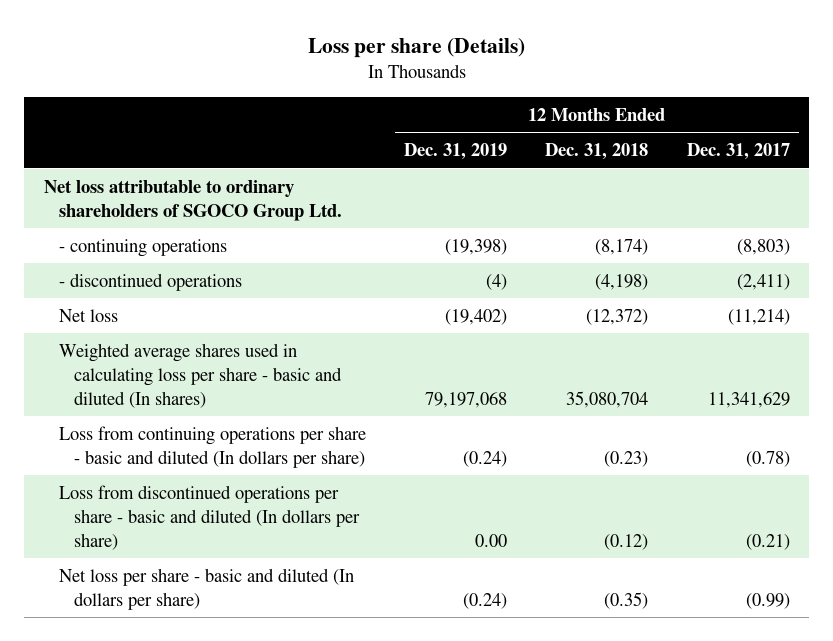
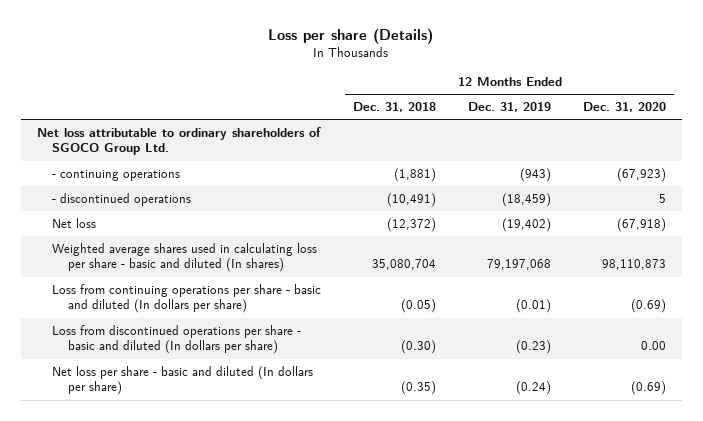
[686,143,790,161] Dec. 31, 2017 -> none
none -> [582,101,666,112] Dec. 31, 2020
[445,238,508,255] (19,398) -> [520,167,552,182] (943)
[595,238,649,255] (8,174) -> [394,167,437,182] (1,881)
[486,273,508,290] (4) -> [502,192,552,207] (18,459)
[595,273,649,290] (4,198) -> [387,192,437,207] (10,491)
[463,450,508,467] (0.24) -> [516,299,552,314] (0.01)
[604,450,649,467] (0.23) -> [401,299,437,314] (0.05)
[475,533,508,547] 0.00 -> [516,340,552,355] (0.23)
[604,533,649,550] (0.12) -> [401,340,437,355] (0.30)

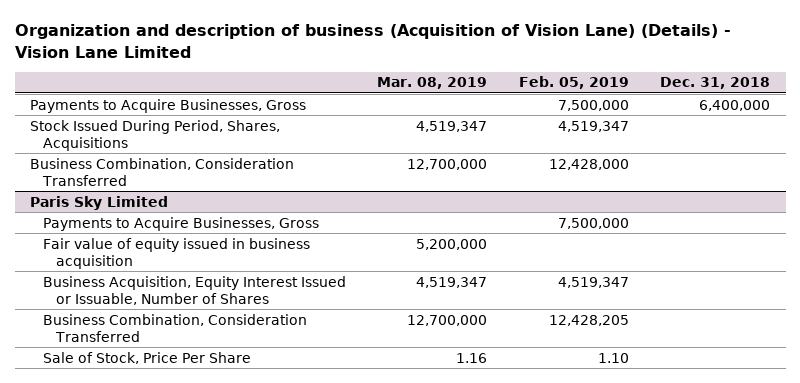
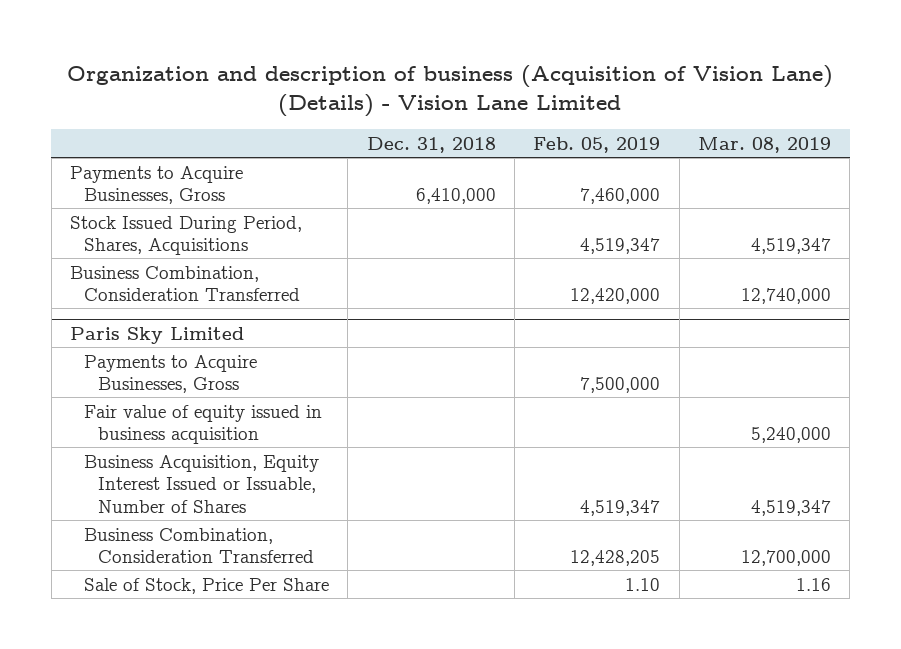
[557,99,629,111] 7,500,000 -> [580,188,661,205] 7,460,000
[699,99,771,111] 6,400,000 -> [415,188,496,205] 6,410,000
[407,158,488,170] 12,700,000 -> [740,288,831,305] 12,740,000
[548,158,629,170] 12,428,000 -> [570,288,661,305] 12,420,000
[416,238,488,250] 5,200,000 -> [750,427,831,444] 5,240,000

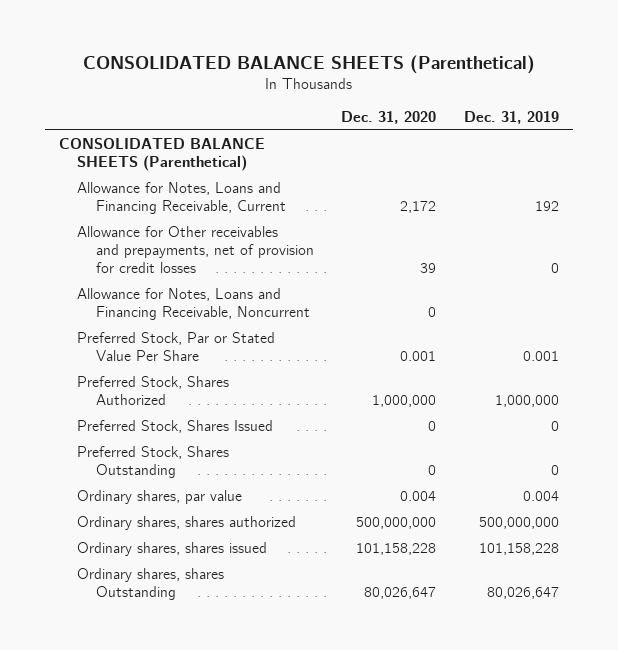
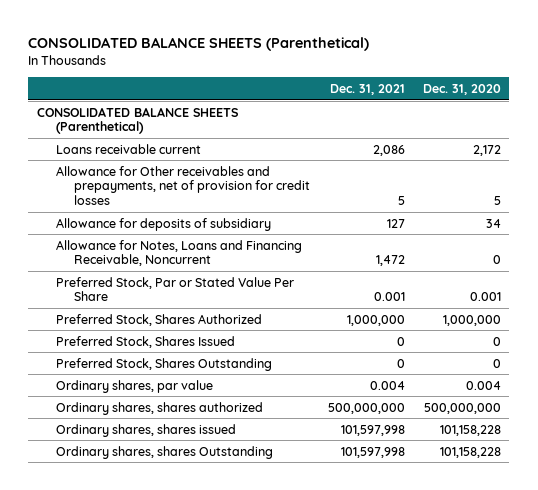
[463,111,559,125] Dec. 31, 2019 -> none
none -> [330,83,406,95] Dec. 31, 2021
[77,181,286,215] Allowance for Notes, Loans and Financing Receivable, Current -> [55,143,201,154] Loans receivable current
[420,263,437,274] 39 -> [493,196,501,206] 5
none -> [55,217,271,231] Allowance for deposits of subsidiary
[364,587,437,600] 80,026,647 -> [439,446,501,458] 101,158,228

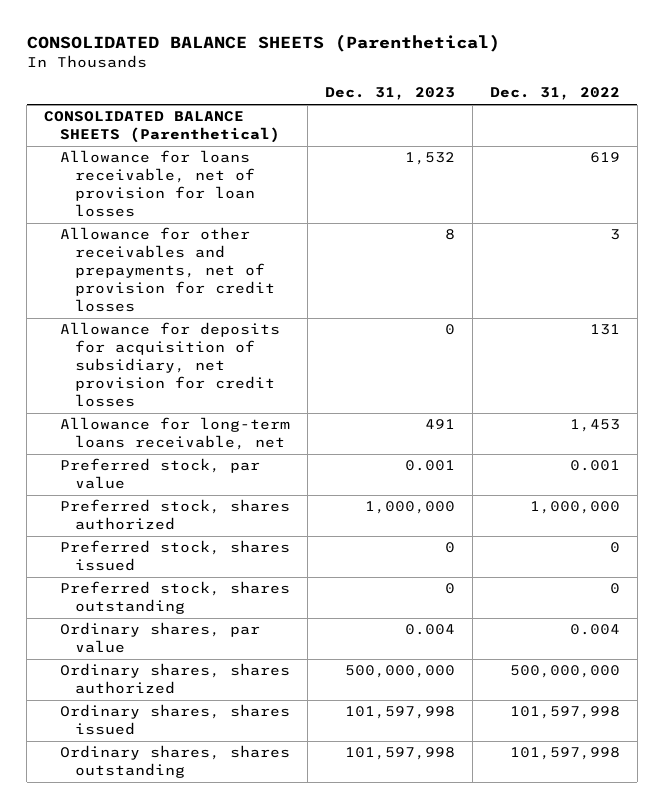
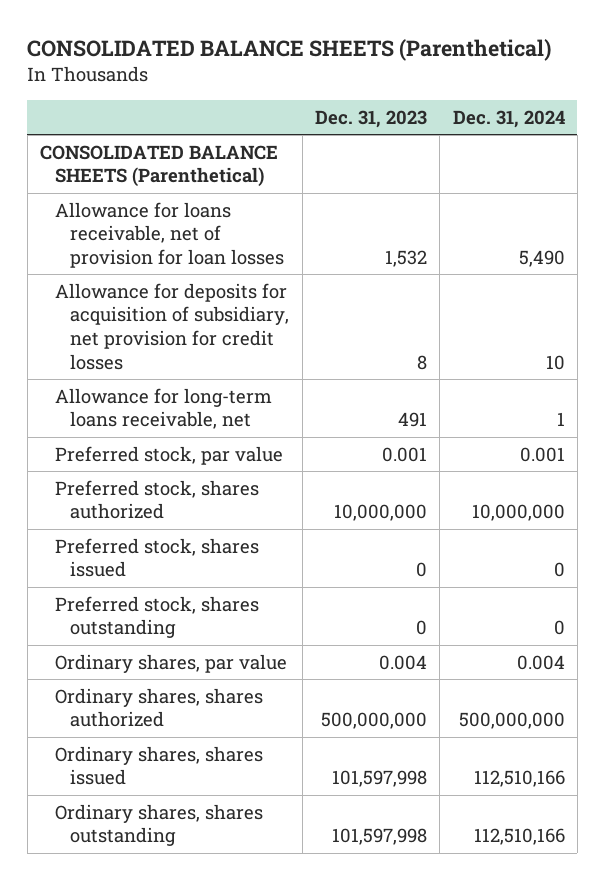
[489,87,620,101] Dec. 31, 2022 -> none
none -> [452,109,565,128] Dec. 31, 2024
[59,227,276,312] Allowance for other receivables and prepayments, net of provision for credit losses -> none
[444,324,455,336] 0 -> [416,354,427,370] 8
[364,501,455,515] 1,000,000 -> [333,504,427,522] 10,000,000

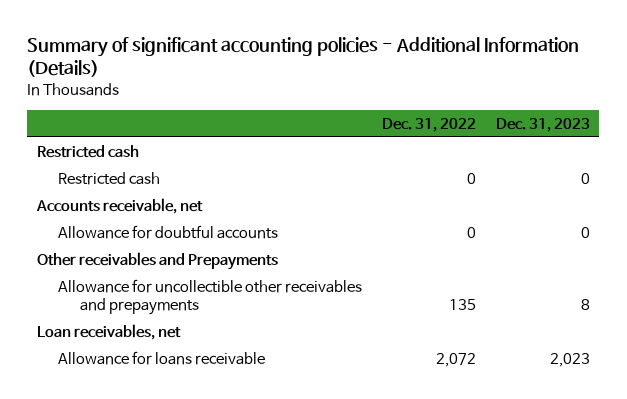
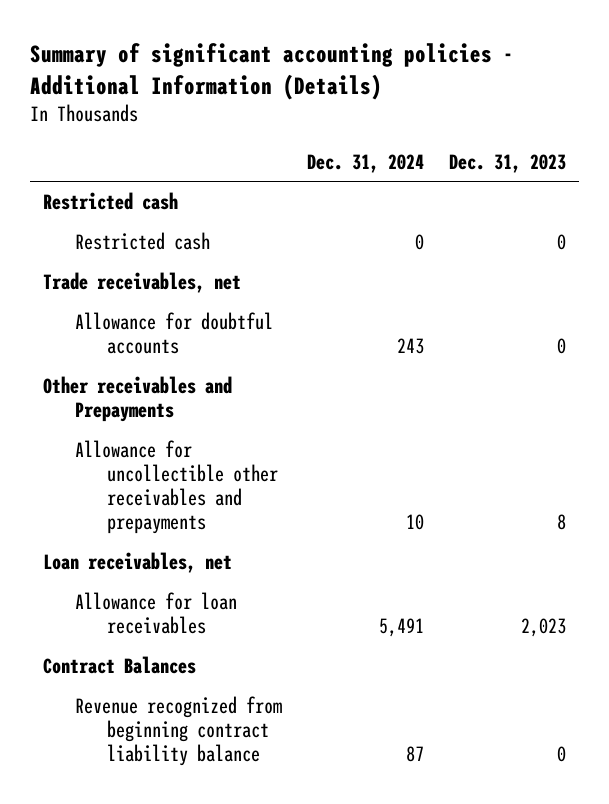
[381,117,476,132] Dec. 31, 2022 -> none
none -> [307,153,425,173] Dec. 31, 2024
[36,197,204,214] Accounts receivable, net -> [42,271,241,293] Trade receivables, net
[58,350,266,365] Allowance for loans receivable -> [75,591,238,635] Allowance for loan receivables
none -> [42,655,196,674] Contract Balances
none -> [75,695,283,767] Revenue recognized from beginning contract liability balance

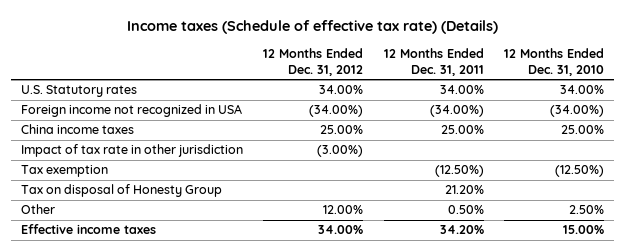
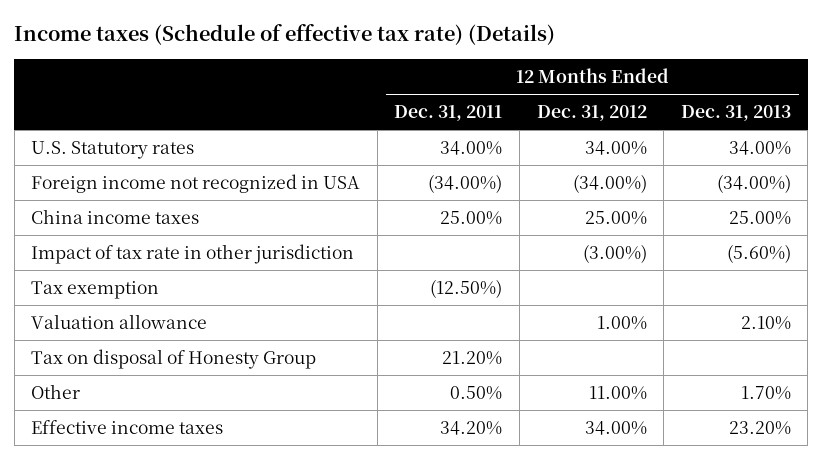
[504,47,605,76] 12 Months Ended Dec. 31, 2010 -> none
none -> [680,104,791,121] Dec. 31, 2013
none -> [31,313,208,329] Valuation allowance
[323,205,364,215] 12.00% -> [588,385,647,400] 11.00%

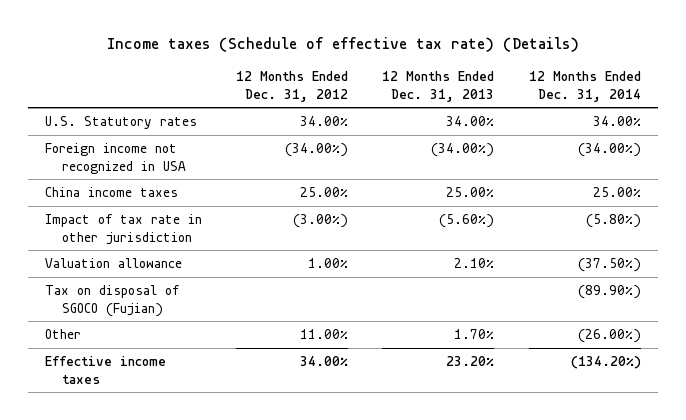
[394,104,503,121] Dec. 31, 2011 -> none
none -> [528,70,641,102] 12 Months Ended Dec. 31, 2014
[31,280,160,299] Tax exemption -> none
[31,348,317,369] Tax on disposal of Honesty Group -> [44,285,179,317] Tax on disposal of SGOCO (Fujian)

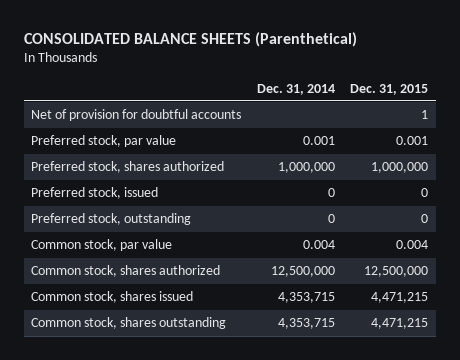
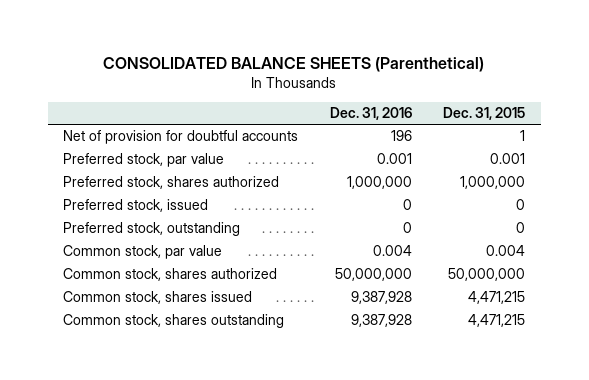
[256,83,335,95] Dec. 31, 2014 -> none
none -> [329,107,412,121] Dec. 31, 2016
[364,266,429,278] 12,500,000 -> [448,268,526,282] 50,000,000

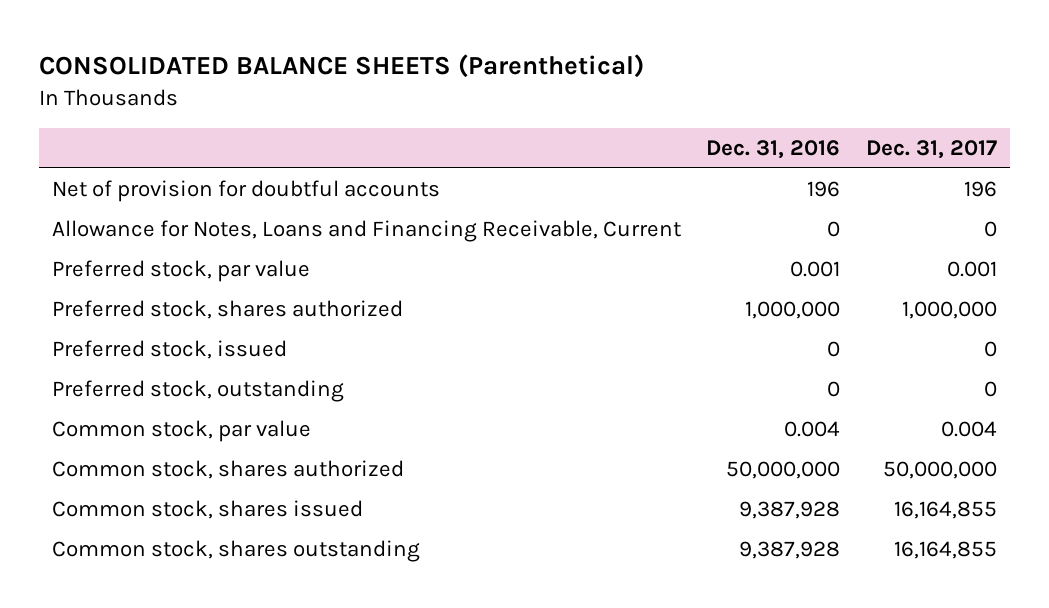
[443,107,526,121] Dec. 31, 2015 -> none
none -> [866,139,998,159] Dec. 31, 2017
none -> [51,220,681,243] Allowance for Notes, Loans and Financing Receivable, Current

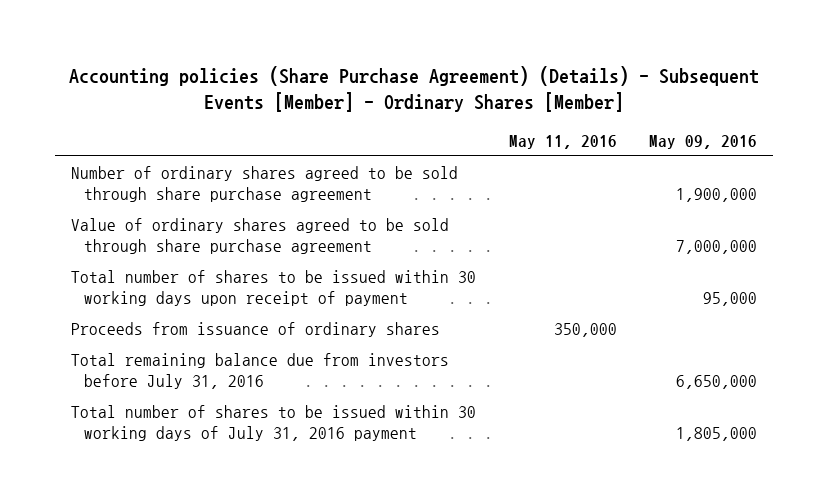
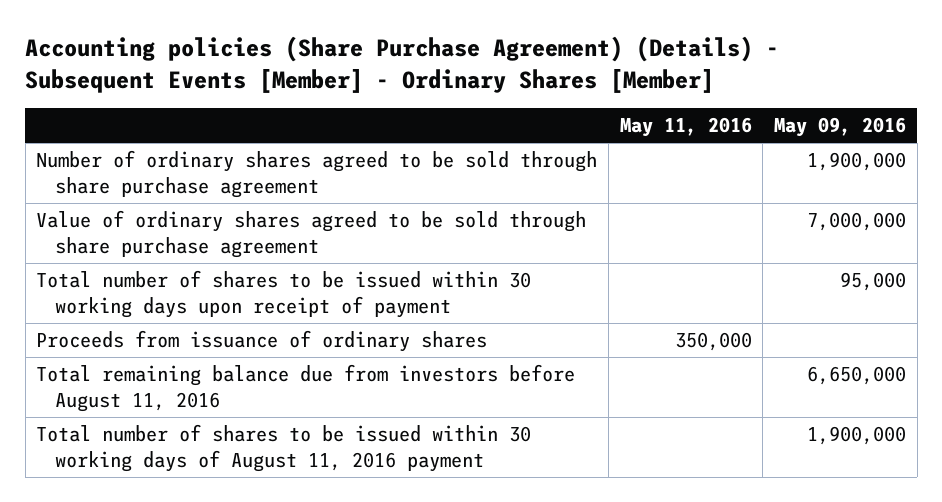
[71,352,450,389] Total remaining balance due from investors before July 31, 2016 -> [36,364,576,413] Total remaining balance due from investors before August 11, 2016
[71,404,477,441] Total number of shares to be issued within 30 working days of July 31, 2016 payment -> [36,424,532,473] Total number of shares to be issued within 30 working days of August 11, 2016 payment
[675,426,757,441] 1,805,000 -> [806,426,906,446] 1,900,000

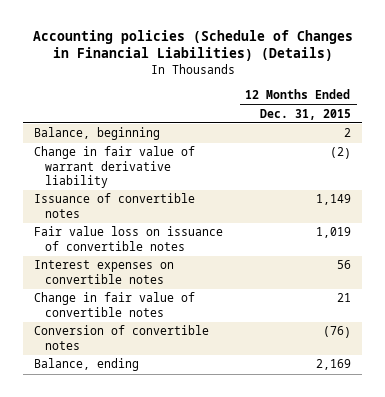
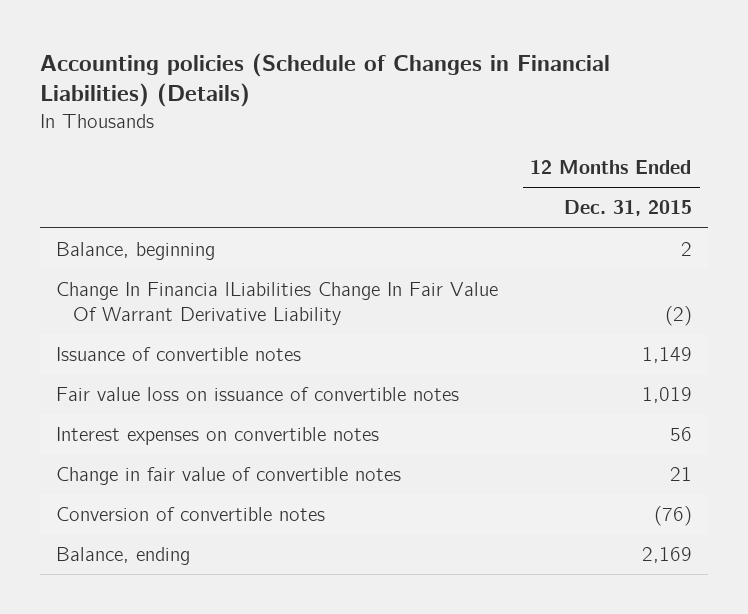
[34,146,196,188] Change in fair value of warrant derivative liability -> [56,281,499,325] Change In Financia lLiabilities Change In Fair Value Of Warrant Derivative Liability

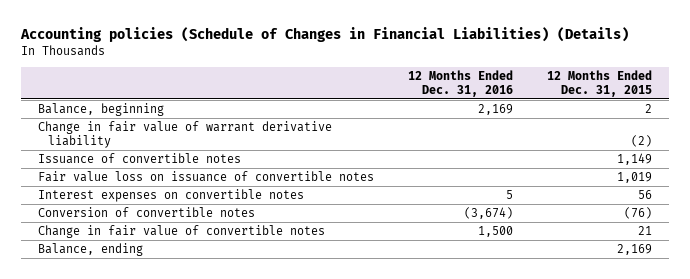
none -> [407,69,513,98] 12 Months Ended Dec. 31, 2016
[56,281,499,325] Change In Financia lLiabilities Change In Fair Value Of Warrant Derivative Liability -> [38,121,333,149] Change in fair value of warrant derivative liability
[56,466,402,485] Change in fair value of convertible notes -> [38,225,326,239] Change in fair value of convertible notes

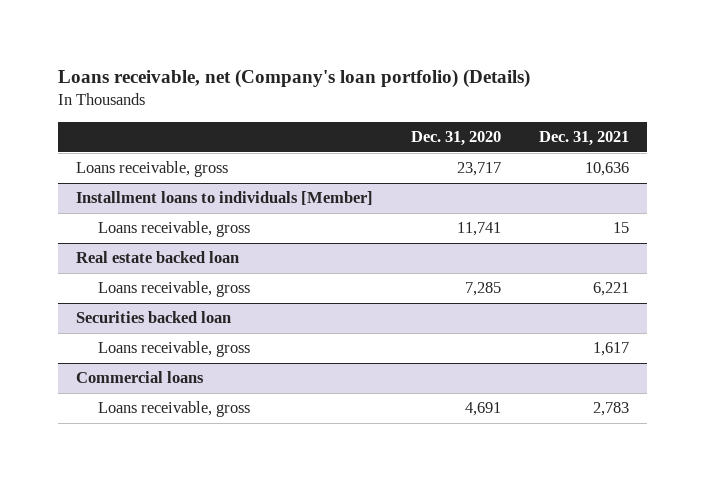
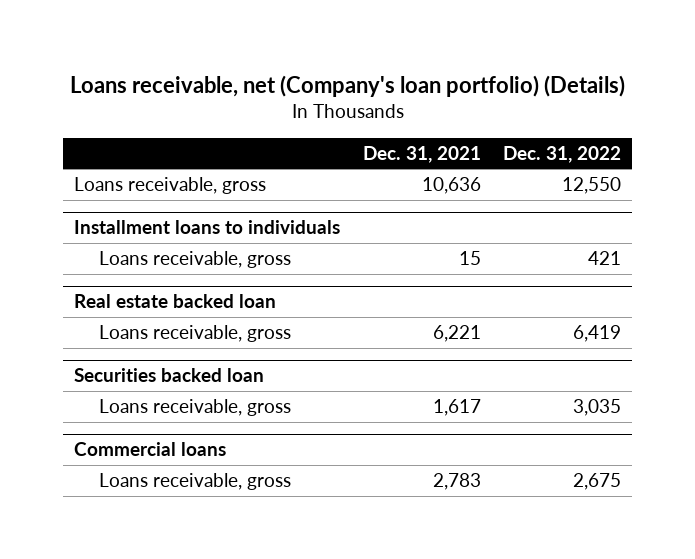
[411,131,502,147] Dec. 31, 2020 -> none
none -> [502,145,621,163] Dec. 31, 2022
[76,191,374,206] Installment loans to individuals [Member] -> [74,220,341,235] Installment loans to individuals

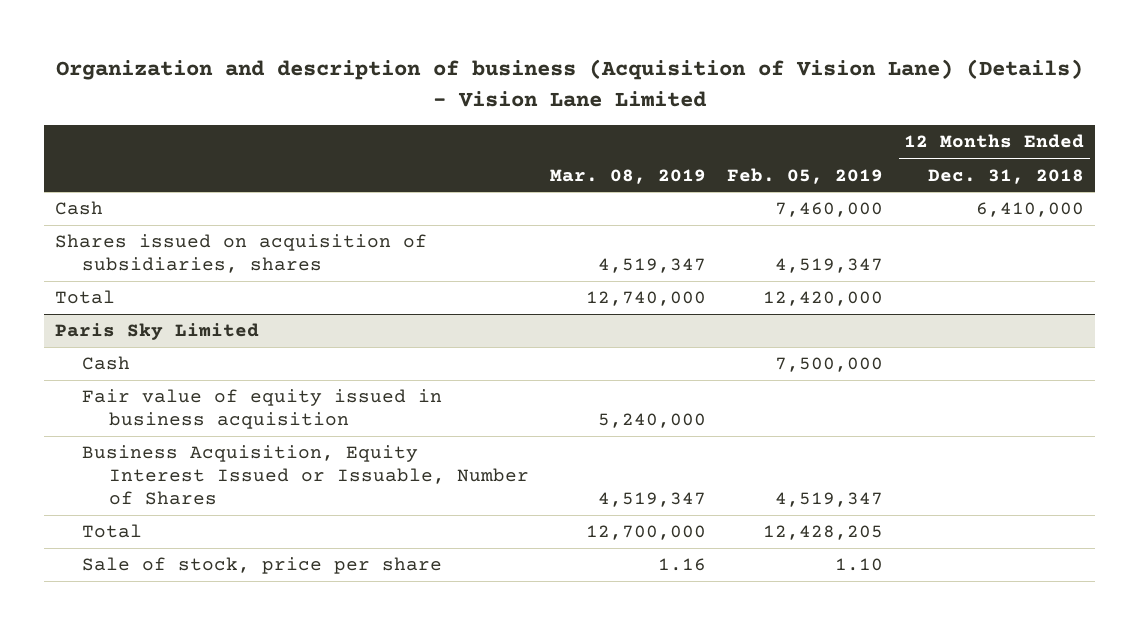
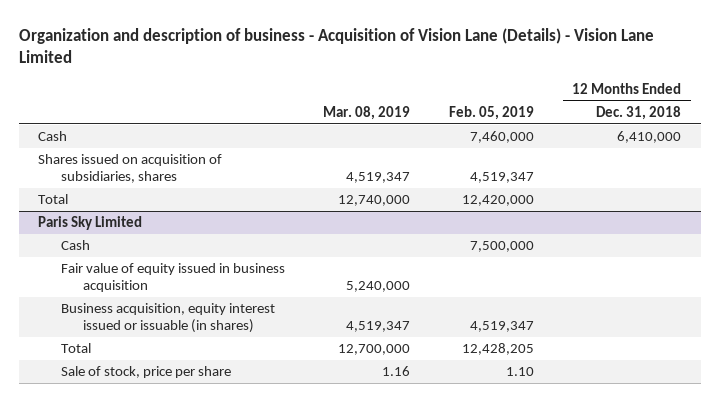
[55,58,1083,107] Organization and description of business (Acquisition of Vision Lane) (Details) - Vision Lane Limited -> [18,28,654,64] Organization and description of business - Acquisition of Vision Lane (Details) - Vision Lane Limited
[81,445,529,506] Business Acquisition, Equity Interest Issued or Issuable, Number of Shares -> [60,303,275,334] Business acquisition, equity interest issued or issuable (in shares)

